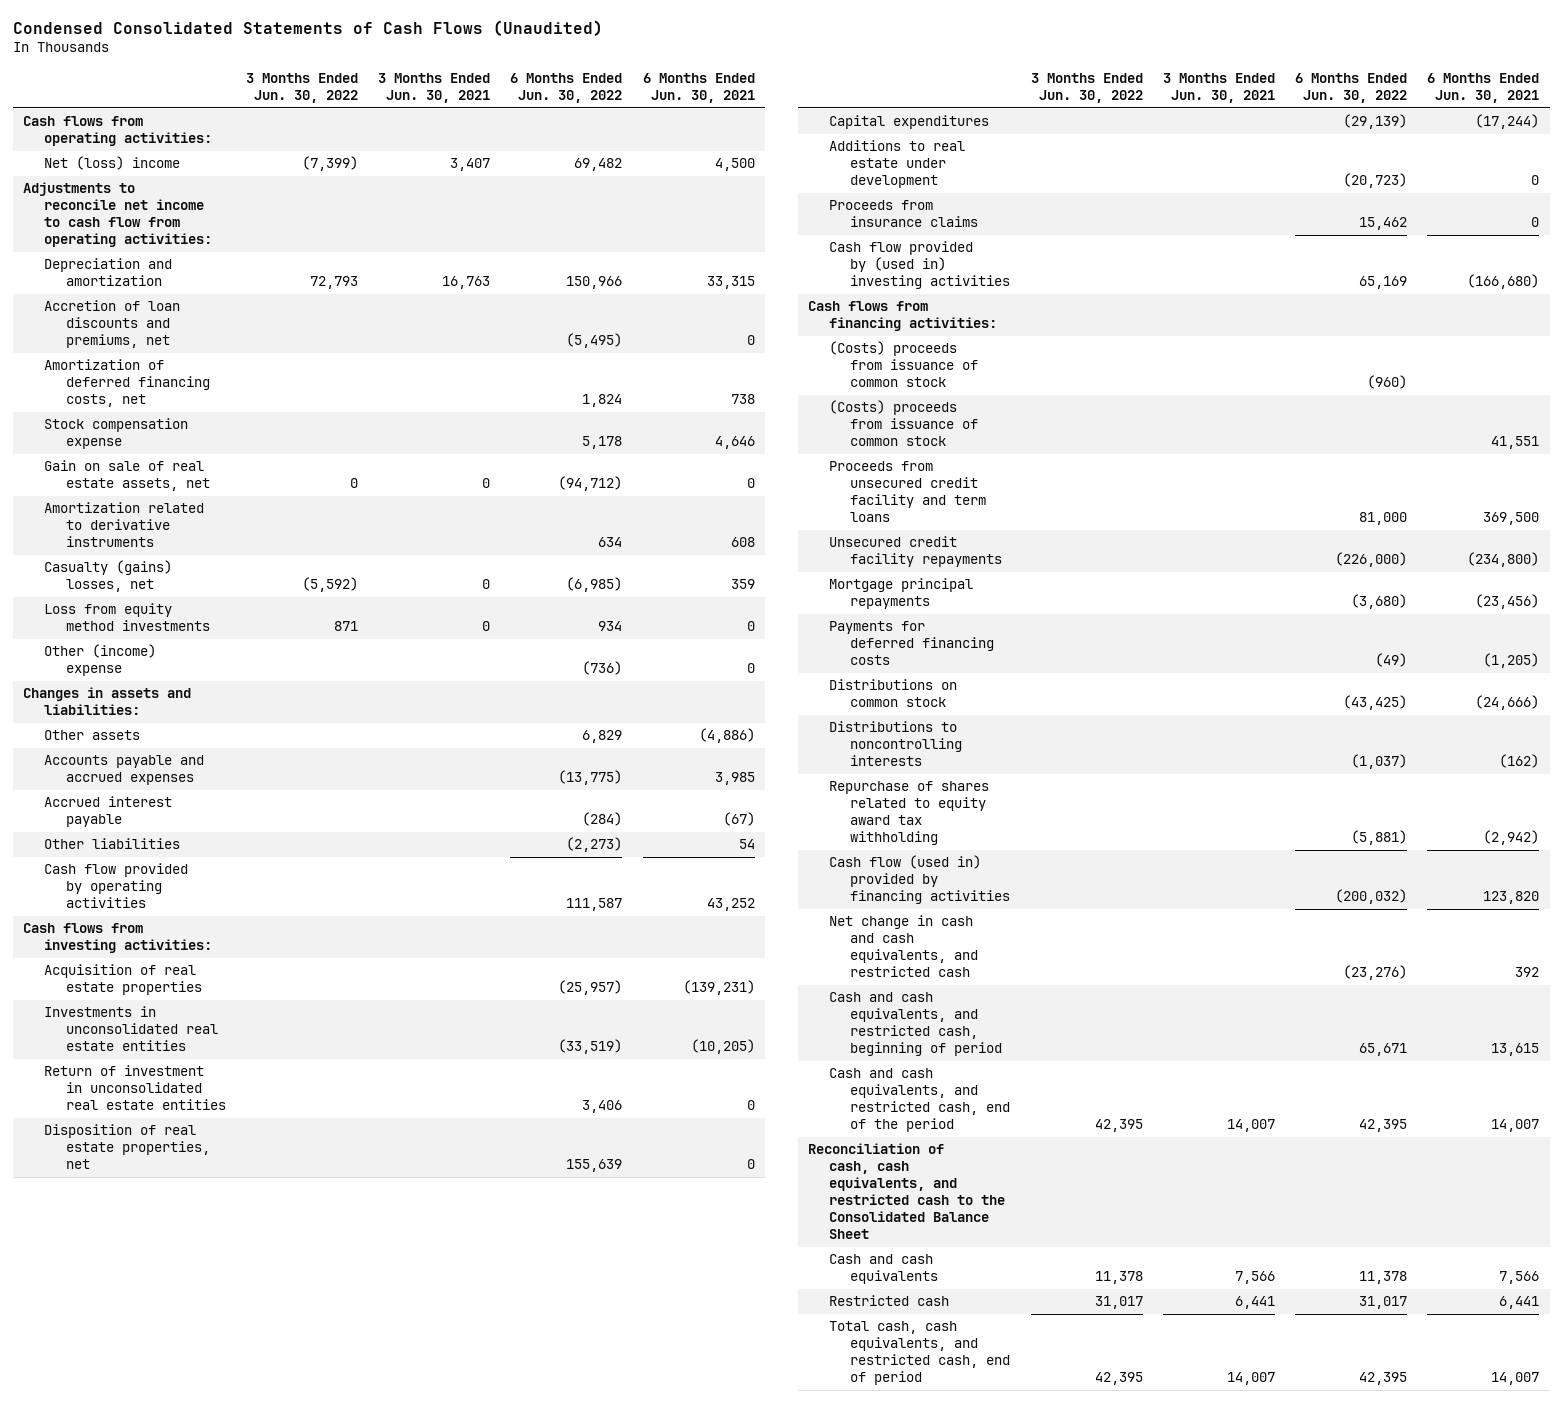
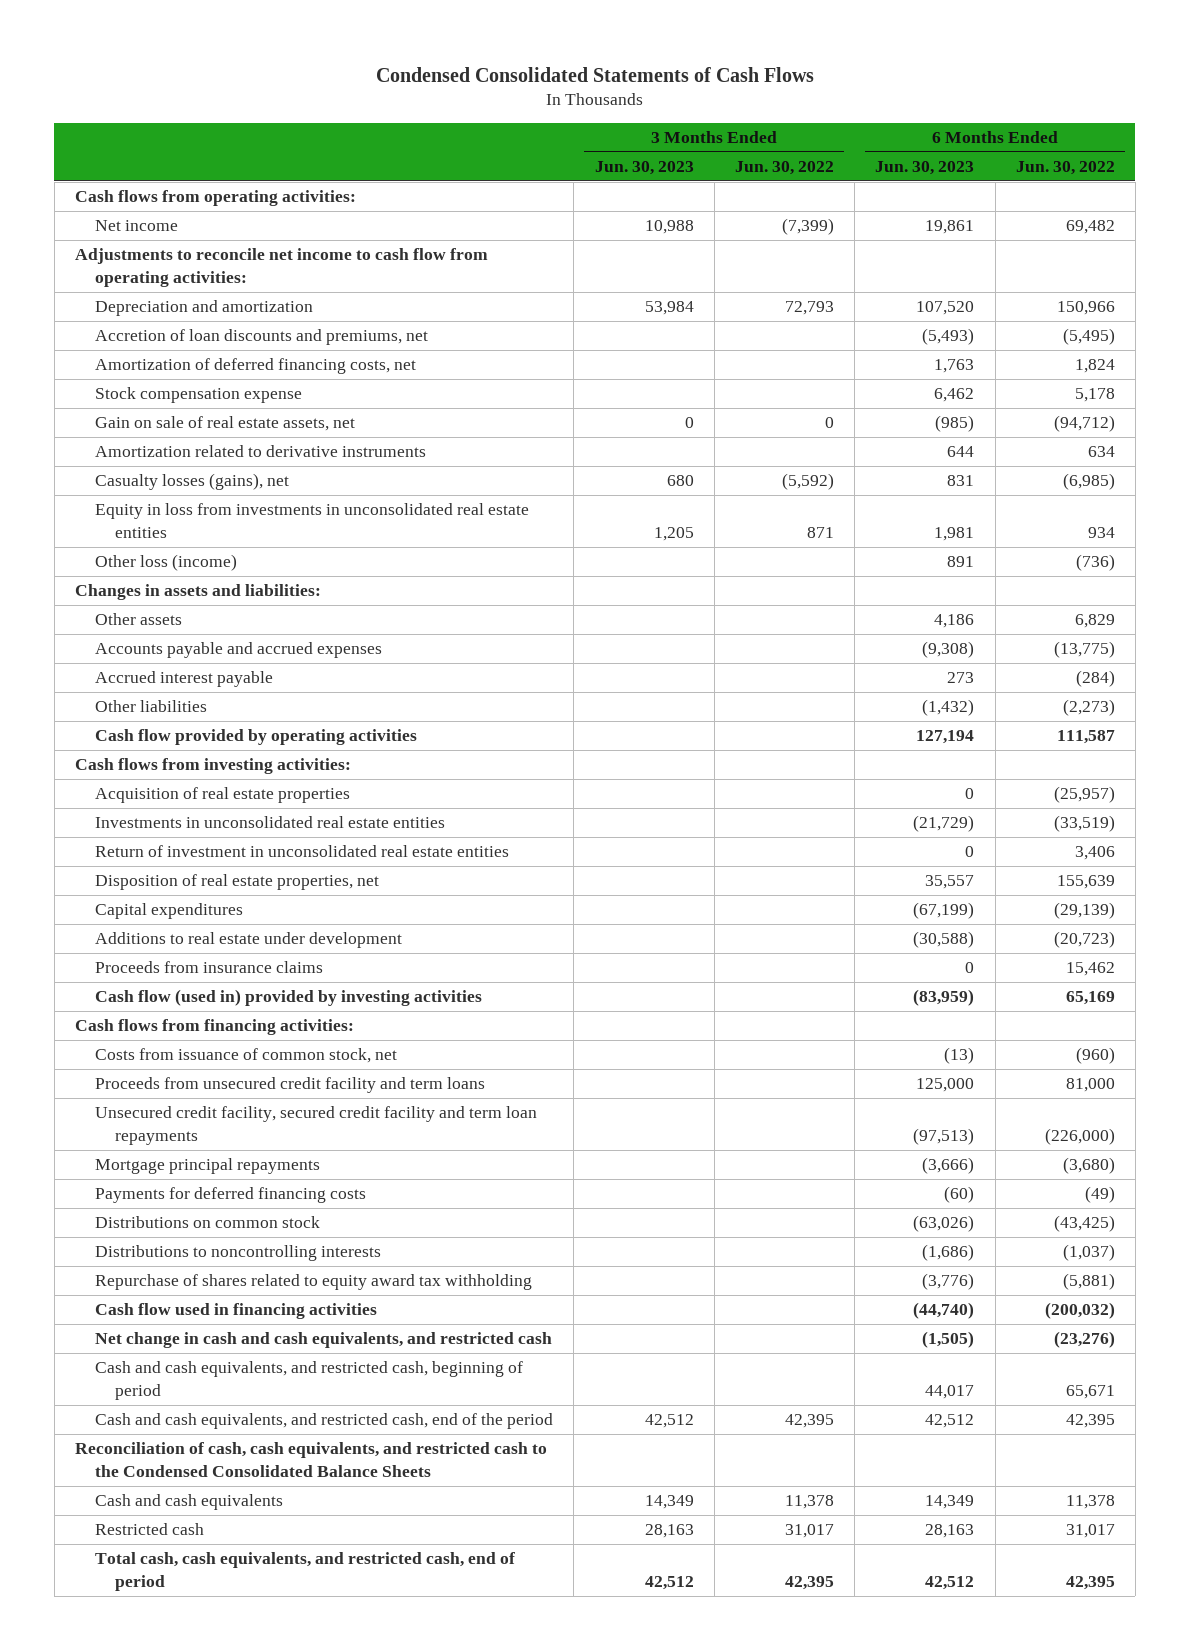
[13,20,604,37] Condensed Consolidated Statements of Cash Flows (Unaudited) -> [375,66,814,82] Condensed Consolidated Statements of Cash Flows
[378,73,491,104] 3 Months Ended Jun. 30, 2021 -> none
[642,73,755,104] 6 Months Ended Jun. 30, 2021 -> none
none -> [594,161,694,176] Jun. 30, 2023
none -> [875,161,975,176] Jun. 30, 2023
[44,156,181,171] Net (loss) income -> [95,220,179,232] Net income
[44,560,173,593] Casualty (gains) losses, net -> [95,473,290,491] Casualty losses (gains), net
[44,603,210,632] Loss from equity method investments -> [95,503,530,538] Equity in loss from investments in unconsolidated real estate entities
[44,644,157,677] Other (income) expense -> [95,554,238,572] Other loss (income)
[829,241,1011,290] Cash flow provided by (used in) investing activities -> [95,989,483,1007] Cash flow (used in) provided by investing activities
[829,400,979,447] (Costs) proceeds from issuance of common stock -> none
[829,341,979,388] (Costs) proceeds from issuance of common stock -> [95,1048,398,1064] Costs from issuance of common stock, net
[829,536,1003,568] Unsecured credit facility repayments -> [95,1106,538,1145] Unsecured credit facility, secured credit facility and term loan repayments
[829,855,1011,905] Cash flow (used in) provided by financing activities -> [95,1303,378,1320] Cash flow used in financing activities
[808,1143,1006,1240] Reconciliation of cash, cash equivalents, and restricted cash to the Consolidated Balance Sheet -> [75,1442,548,1477] Reconciliation of cash, cash equivalents, and restricted cash to the Condensed Consolidated Balance Sheets

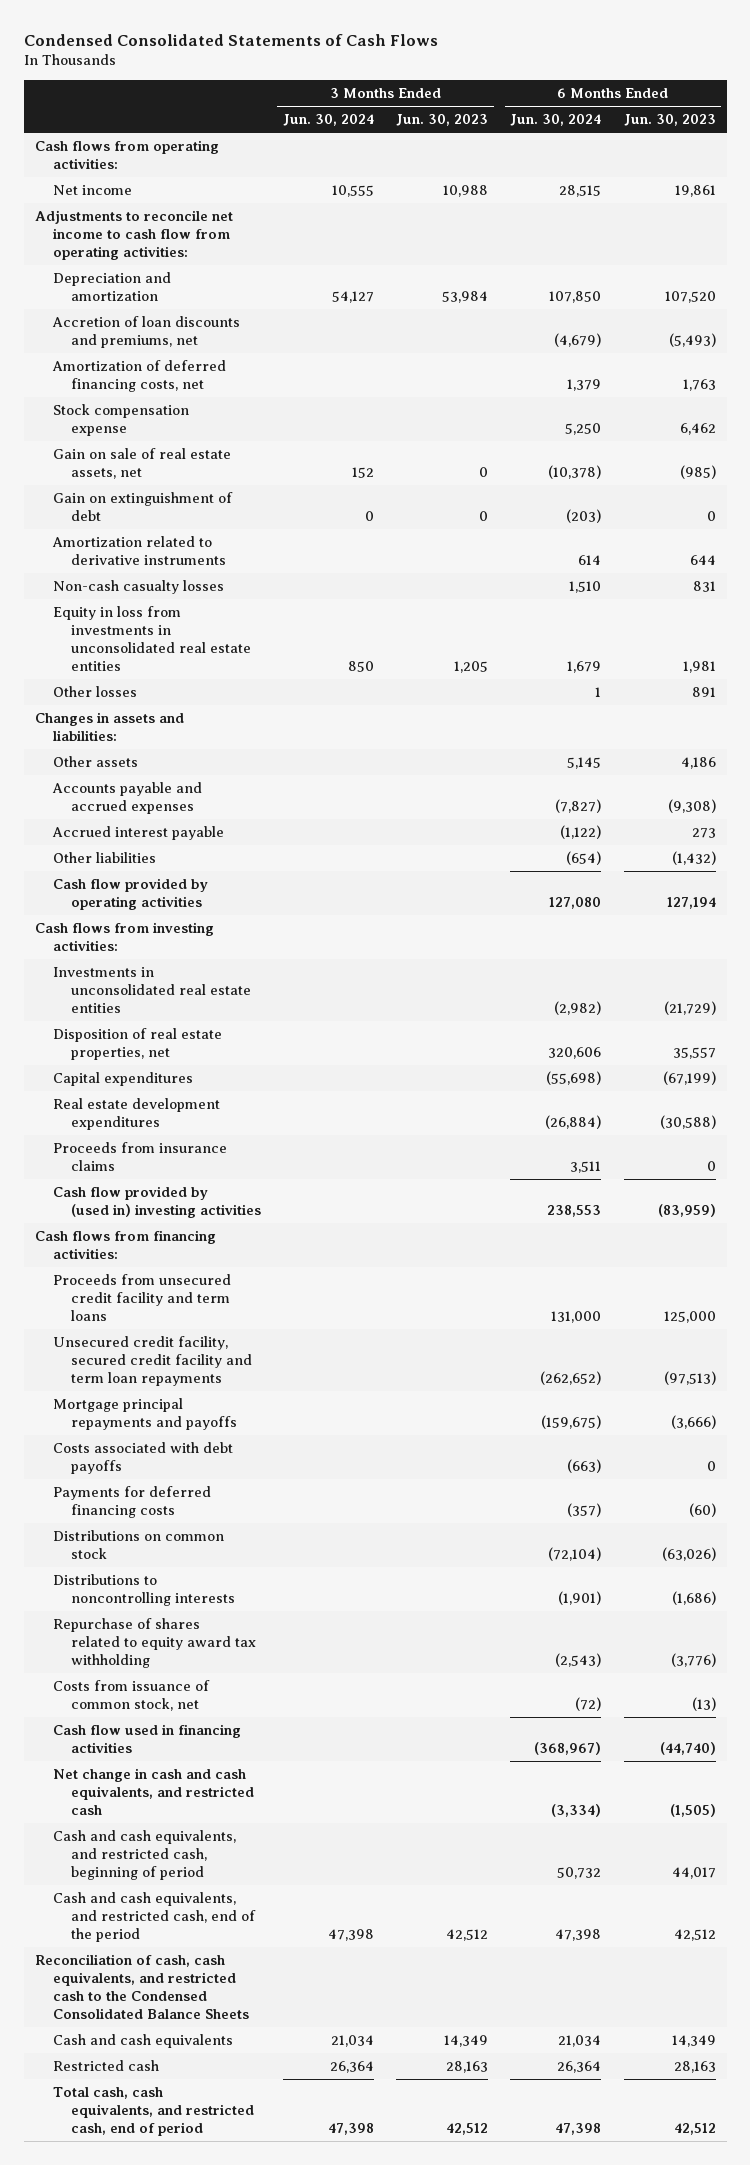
[734,161,834,176] Jun. 30, 2022 -> none
[1015,161,1115,176] Jun. 30, 2022 -> none
none -> [282,114,374,127] Jun. 30, 2024
none -> [510,114,602,127] Jun. 30, 2024
none -> [52,492,233,522] Gain on extinguishment of debt
[95,473,290,491] Casualty losses (gains), net -> none
none -> [52,580,224,595] Non-cash casualty losses
[95,554,238,572] Other loss (income) -> [52,686,137,698] Other losses
[95,787,351,804] Acquisition of real estate properties -> none
[95,845,510,858] Return of investment in unconsolidated real estate entities -> none
[95,932,403,949] Additions to real estate under development -> [52,1098,220,1131] Real estate development expenditures
[95,989,483,1007] Cash flow (used in) provided by investing activities -> [52,1186,261,1219] Cash flow provided by (used in) investing activities
[95,1158,321,1175] Mortgage principal repayments -> [52,1398,237,1431] Mortgage principal repayments and payoffs
none -> [52,1442,233,1475] Costs associated with debt payoffs
[95,1048,398,1064] Costs from issuance of common stock, net -> [52,1680,210,1712] Costs from issuance of common stock, net

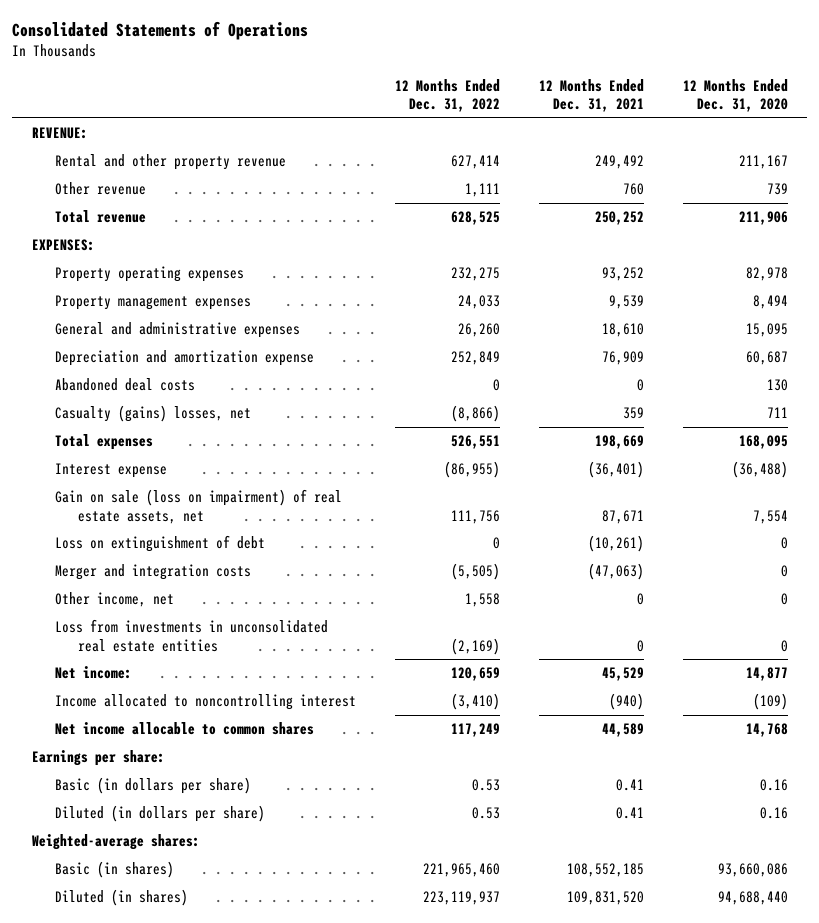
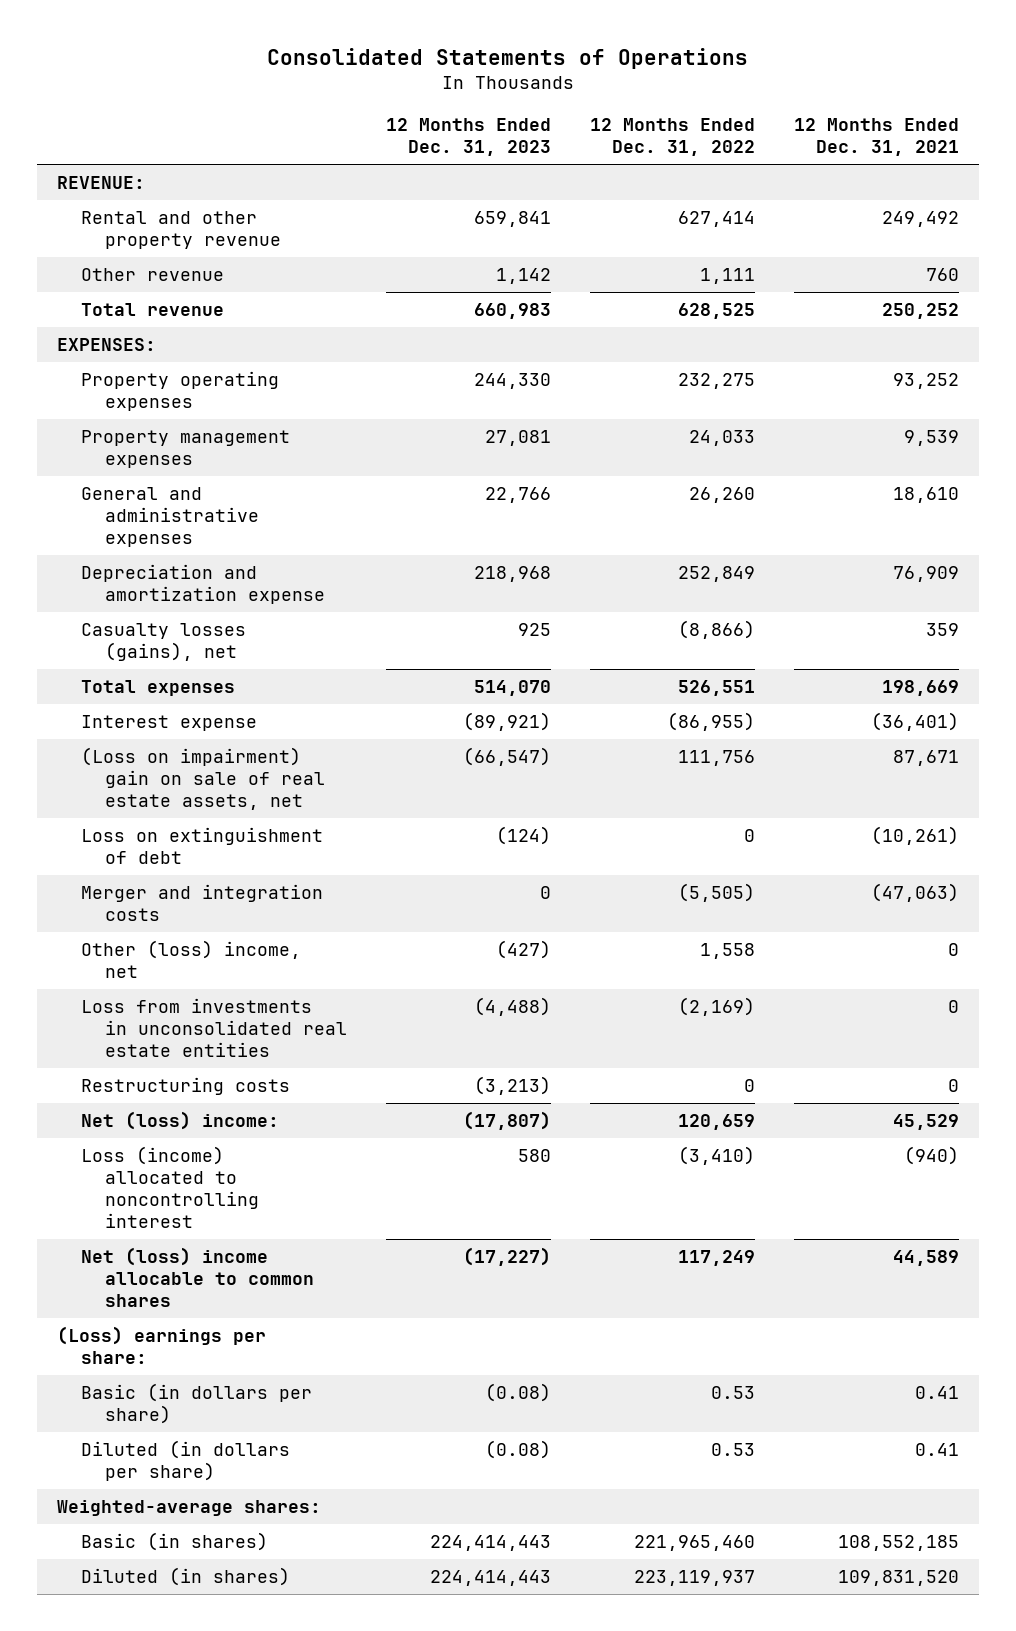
[682,78,788,113] 12 Months Ended Dec. 31, 2020 -> none
none -> [386,118,552,157] 12 Months Ended Dec. 31, 2023
[55,378,196,392] Abandoned deal costs -> none
[55,405,252,423] Casualty (gains) losses, net -> [80,622,246,661] Casualty losses (gains), net
[55,489,343,524] Gain on sale (loss on impairment) of real estate assets, net -> [80,746,326,811] (Loss on impairment) gain on sale of real estate assets, net
[55,592,175,608] Other income, net -> [80,939,301,978] Other (loss) income, net
none -> [80,1076,290,1095] Restructuring costs
[55,666,133,680] Net income: -> [80,1110,279,1130] Net (loss) income:
[55,694,357,711] Income allocated to noncontrolling interest -> [80,1145,260,1229] Loss (income) allocated to noncontrolling interest
[55,722,315,736] Net income allocable to common shares -> [80,1246,315,1308] Net (loss) income allocable to common shares
[31,750,165,767] Earnings per share: -> [56,1325,266,1364] (Loss) earnings per share:

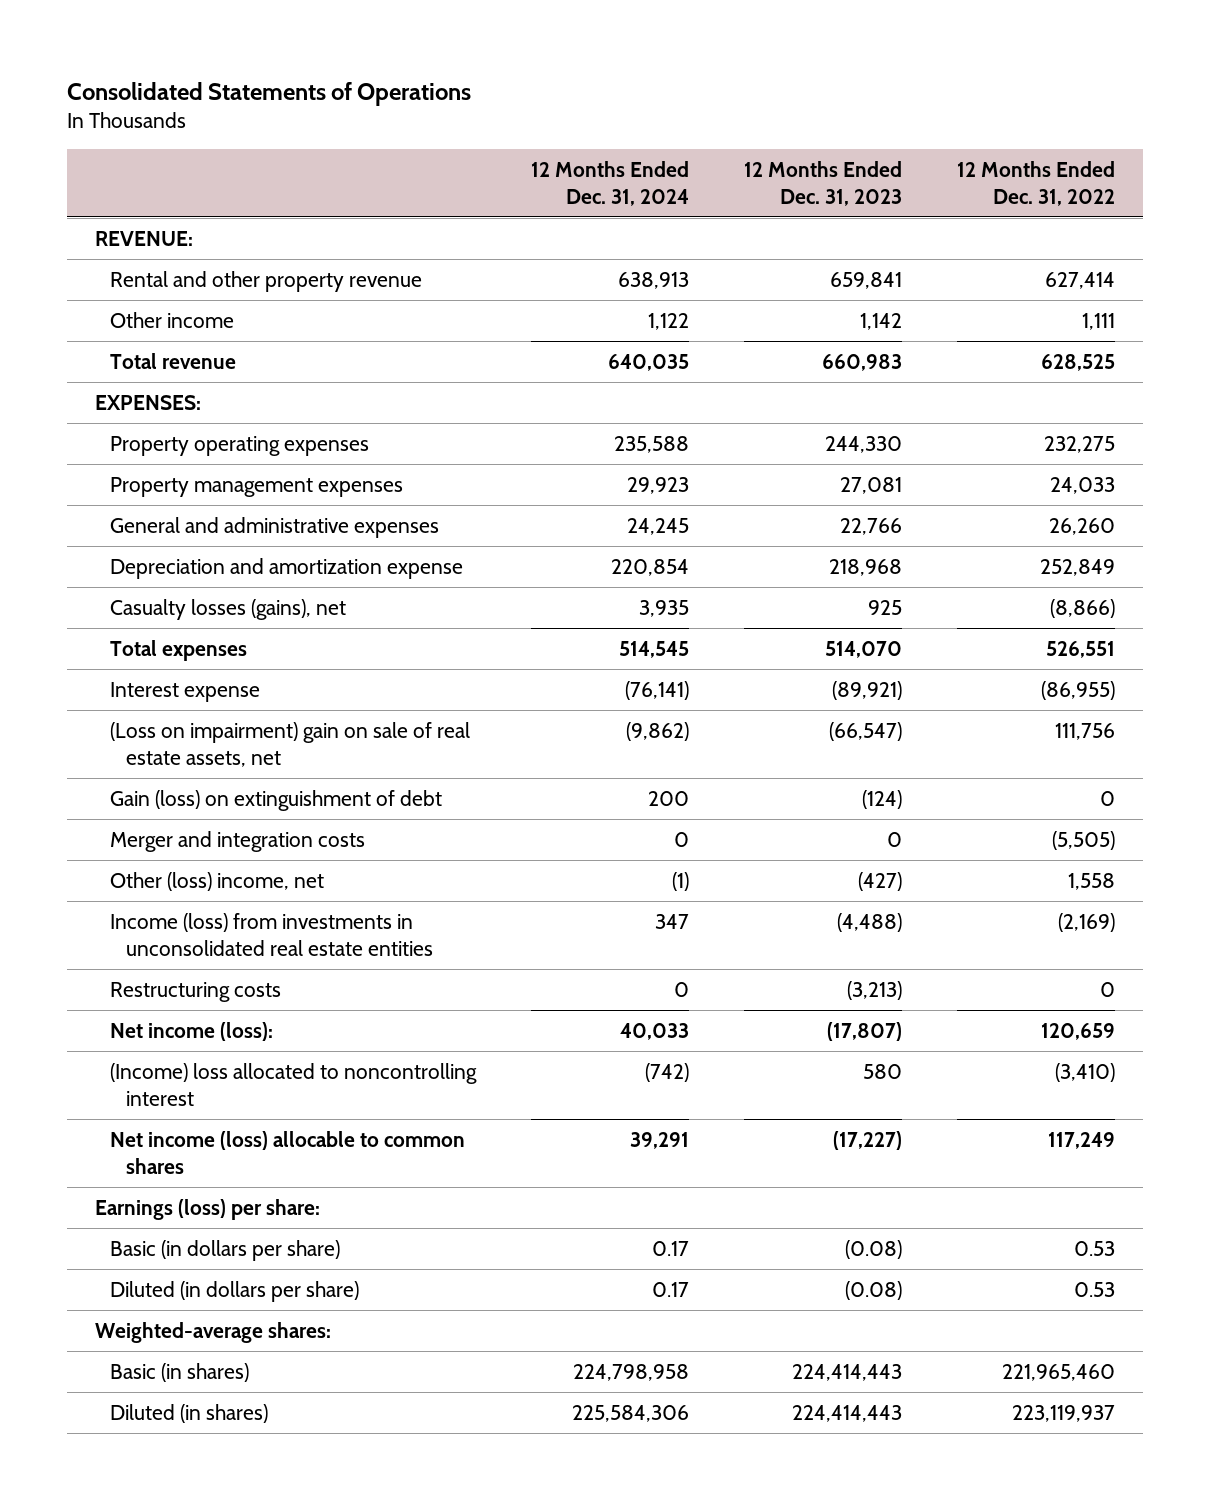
[794,118,960,157] 12 Months Ended Dec. 31, 2021 -> none
none -> [531,160,690,206] 12 Months Ended Dec. 31, 2024
[80,267,224,281] Other revenue -> [110,311,235,328] Other income
[80,826,323,864] Loss on extinguishment of debt -> [110,789,443,811] Gain (loss) on extinguishment of debt
[80,997,348,1058] Loss from investments in unconsolidated real estate entities -> [110,912,434,956] Income (loss) from investments in unconsolidated real estate entities
[80,1110,279,1130] Net (loss) income: -> [110,1021,274,1041] Net income (loss):
[80,1145,260,1229] Loss (income) allocated to noncontrolling interest -> [110,1062,478,1106] (Income) loss allocated to noncontrolling interest
[80,1246,315,1308] Net (loss) income allocable to common shares -> [110,1130,466,1174] Net income (loss) allocable to common shares
[56,1325,266,1364] (Loss) earnings per share: -> [94,1198,320,1220] Earnings (loss) per share:

